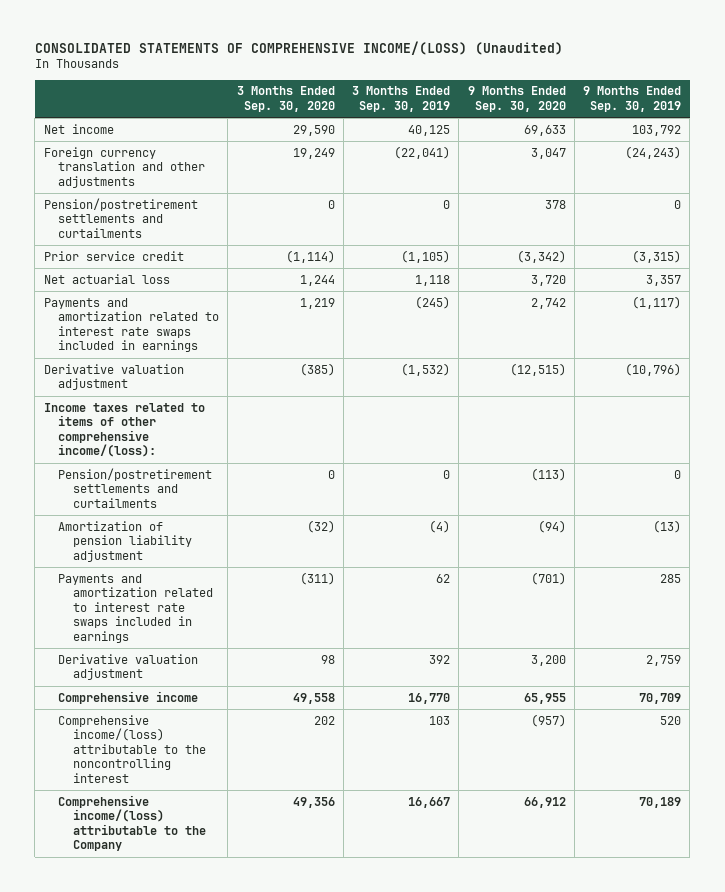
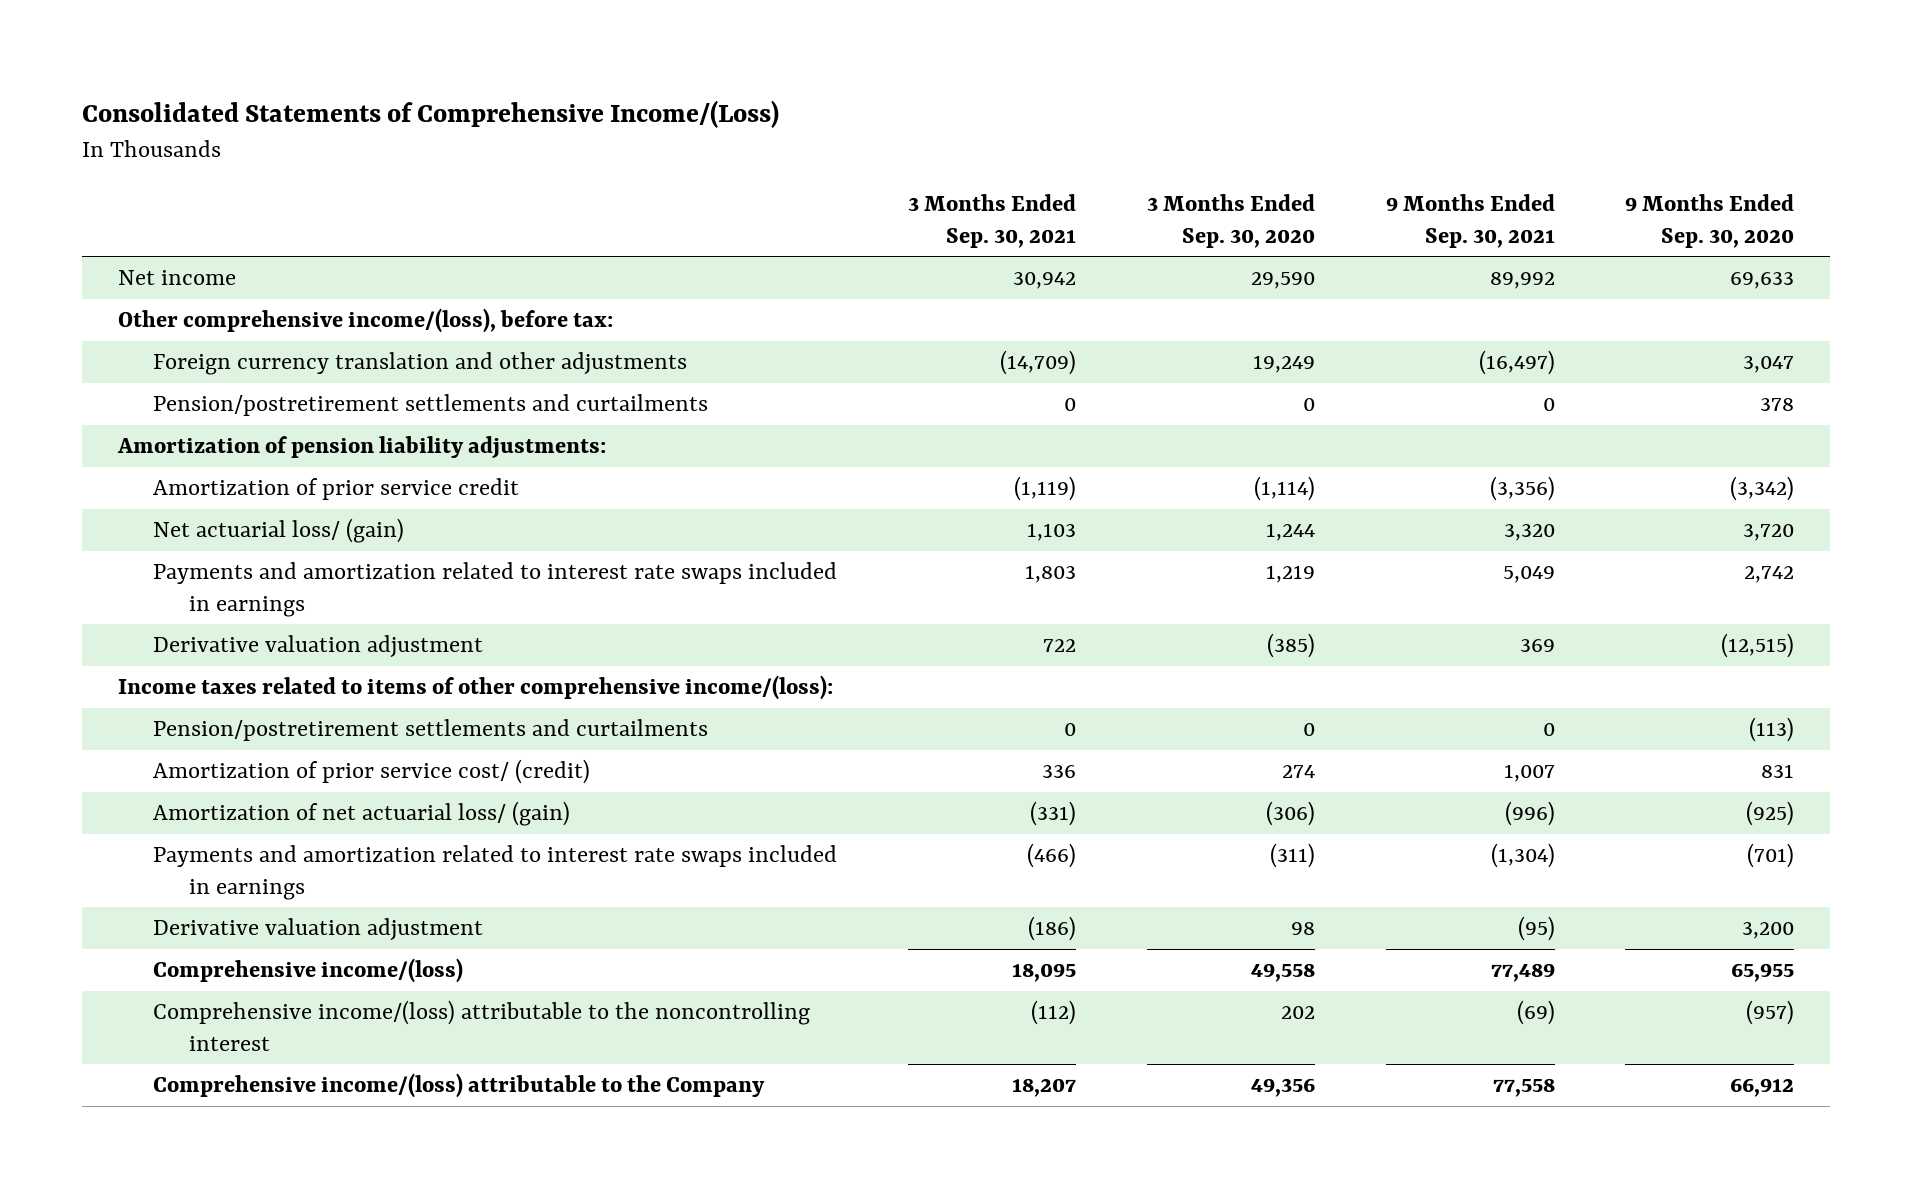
[34,40,563,55] CONSOLIDATED STATEMENTS OF COMPREHENSIVE INCOME/(LOSS) (Unaudited) -> [82,100,780,129] Consolidated Statements of Comprehensive Income/(Loss)
[352,86,451,112] 3 Months Ended Sep. 30, 2019 -> none
[583,86,682,112] 9 Months Ended Sep. 30, 2019 -> none
none -> [908,194,1077,248] 3 Months Ended Sep. 30, 2021
none -> [1385,194,1555,248] 9 Months Ended Sep. 30, 2021
none -> [117,308,613,334] Other comprehensive income/(loss), before tax:
none -> [116,436,606,459] Amortization of pension liability adjustments:
[43,250,184,261] Prior service credit -> [153,478,520,501] Amortization of prior service credit
[43,273,170,284] Net actuarial loss -> [153,518,405,544] Net actuarial loss/ (gain)
[58,520,192,562] Amortization of pension liability adjustment -> none
none -> [153,759,591,785] Amortization of prior service cost/ (credit)
none -> [153,801,571,827] Amortization of net actuarial loss/ (gain)
[58,690,199,704] Comprehensive income -> [153,958,464,984] Comprehensive income/(loss)

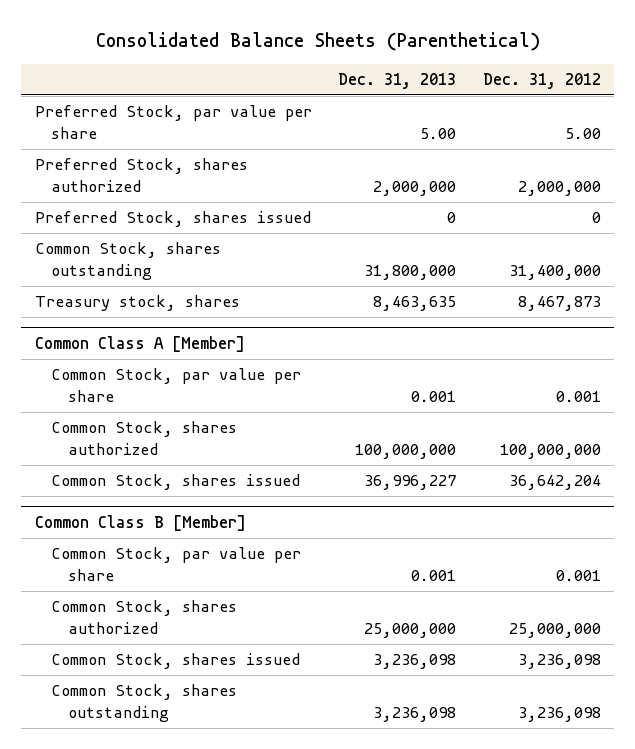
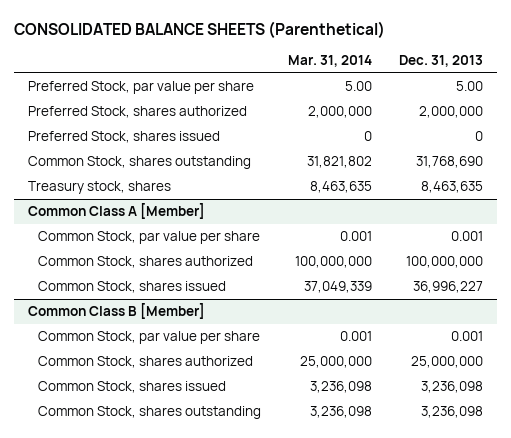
[95,32,540,52] Consolidated Balance Sheets (Parenthetical) -> [14,20,386,38] CONSOLIDATED BALANCE SHEETS (Parenthetical)
[482,73,601,90] Dec. 31, 2012 -> none
none -> [287,55,372,68] Mar. 31, 2014
[364,264,457,280] 31,800,000 -> [415,156,483,169] 31,768,690

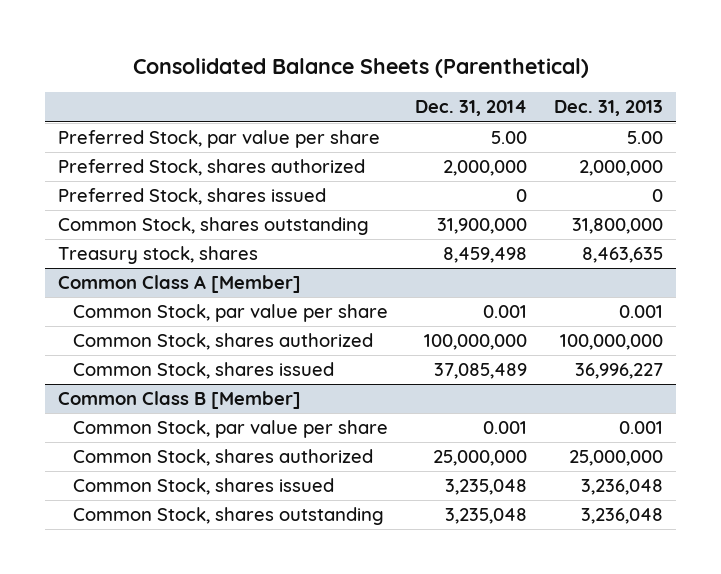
[14,20,386,38] CONSOLIDATED BALANCE SHEETS (Parenthetical) -> [132,57,589,78] Consolidated Balance Sheets (Parenthetical)
[287,55,372,68] Mar. 31, 2014 -> none
none -> [414,100,527,117] Dec. 31, 2014
[415,156,483,169] 31,768,690 -> [571,218,663,235] 31,800,000
[420,381,483,394] 3,236,098 -> [580,479,663,496] 3,236,048
[420,406,483,419] 3,236,098 -> [580,508,663,525] 3,236,048

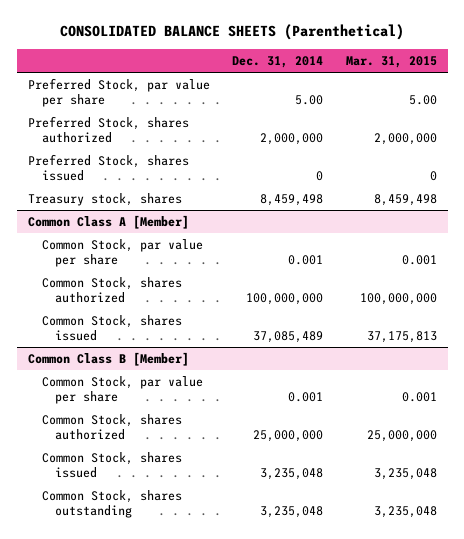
[132,57,589,78] Consolidated Balance Sheets (Parenthetical) -> [60,24,405,41] CONSOLIDATED BALANCE SHEETS (Parenthetical)
[553,100,663,117] Dec. 31, 2013 -> none
none -> [345,56,437,69] Mar. 31, 2015
[58,217,370,236] Common Stock, shares outstanding -> none

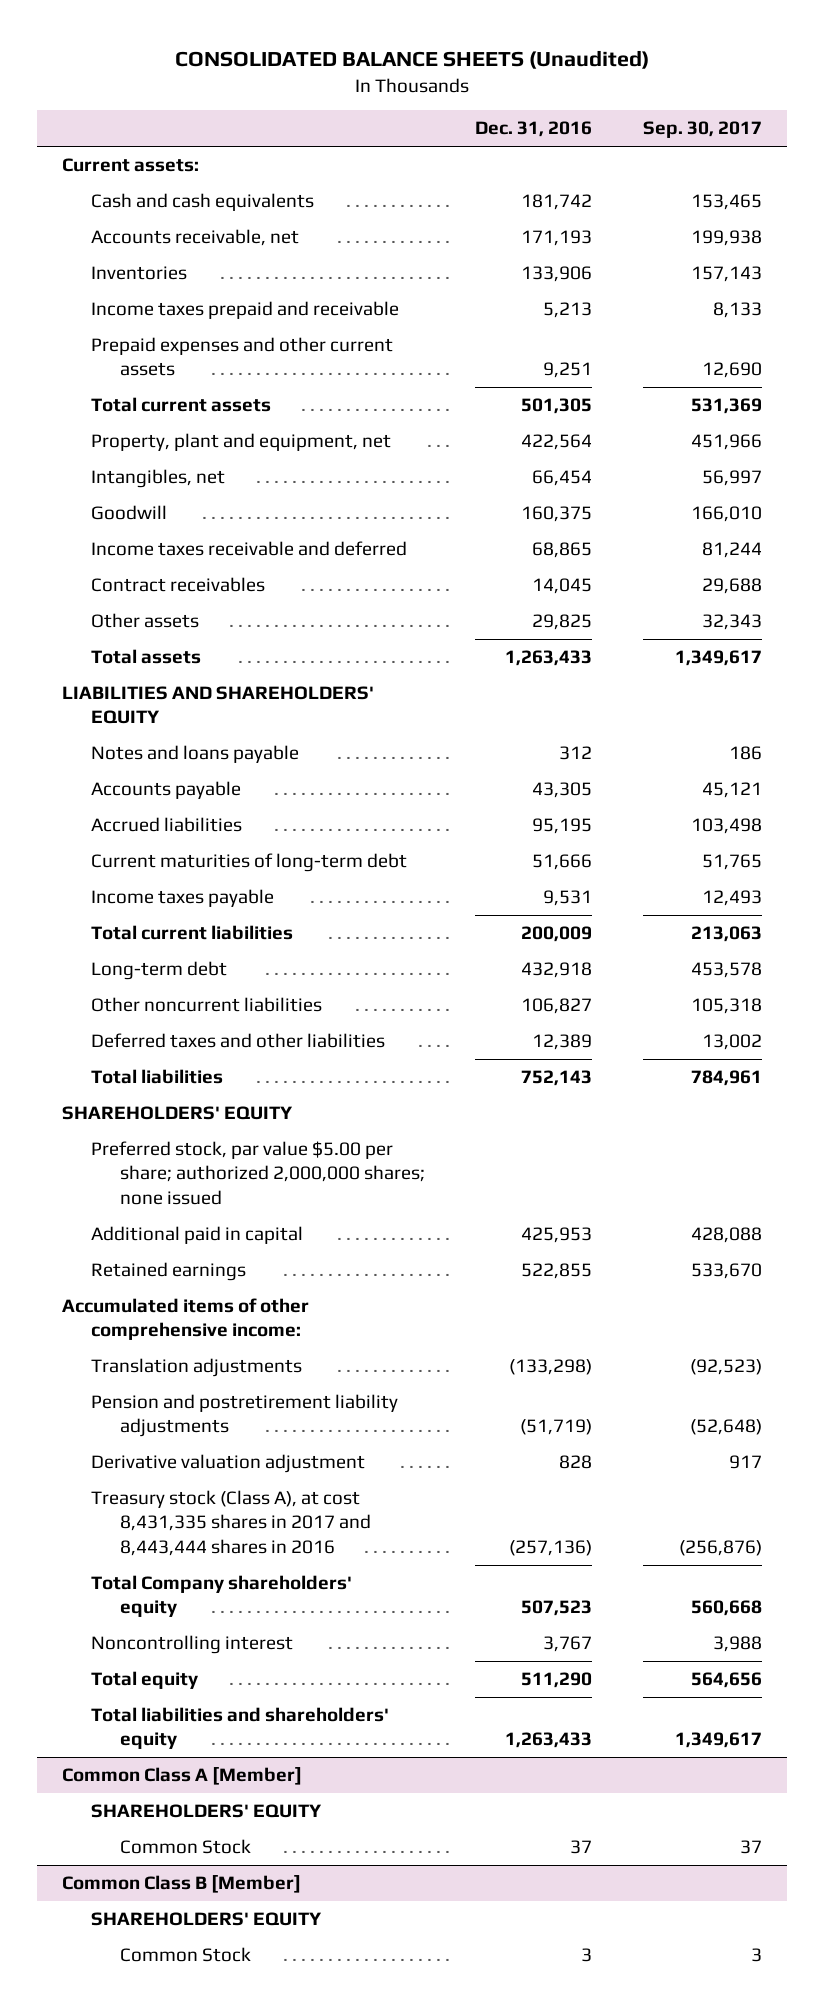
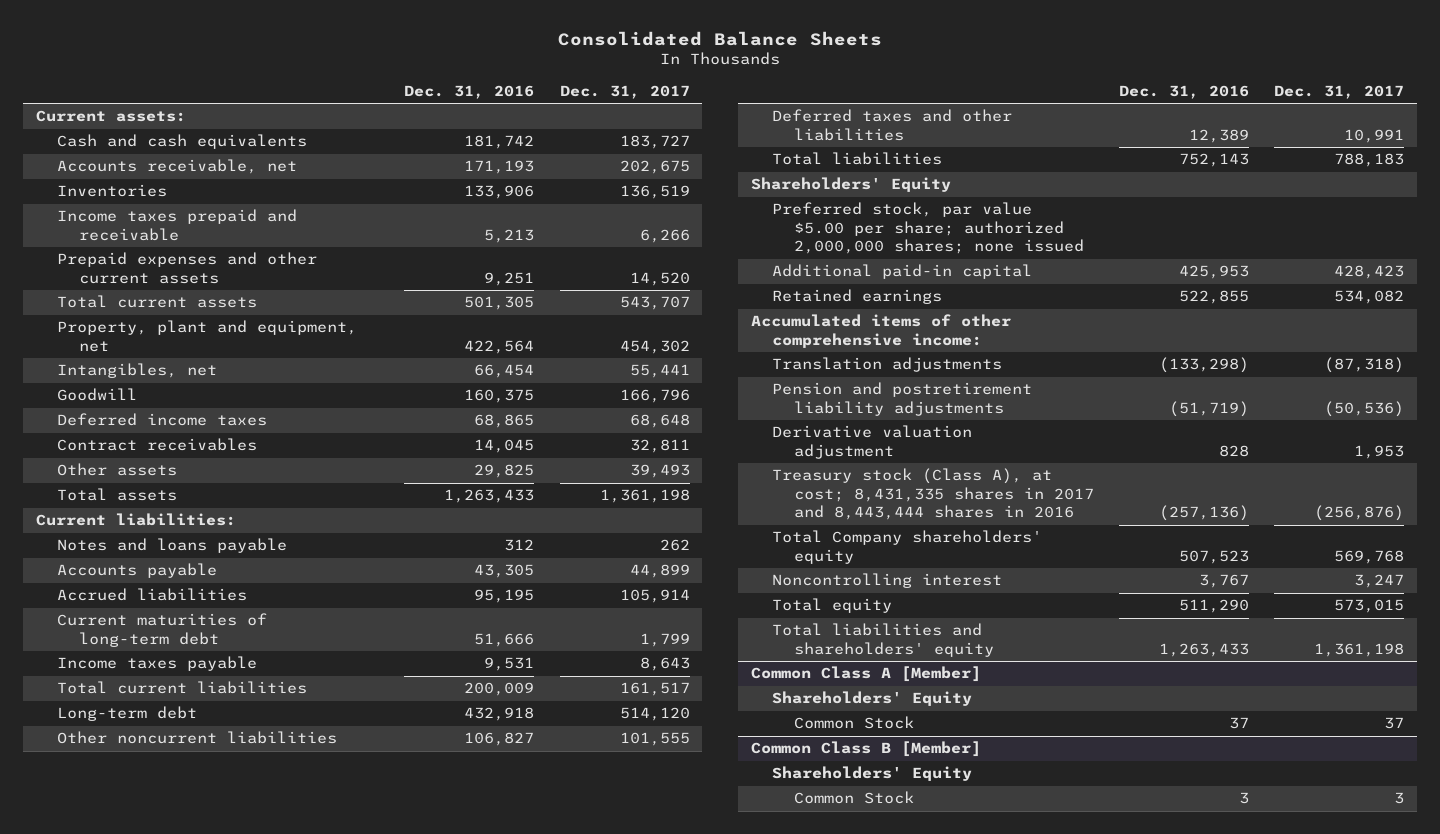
[175,50,650,70] CONSOLIDATED BALANCE SHEETS (Unaudited) -> [558,31,883,47] Consolidated Balance Sheets
[642,121,762,139] Sep. 30, 2017 -> none
none -> [559,85,690,100] Dec. 31, 2017
[90,541,407,557] Income taxes receivable and deferred -> [57,413,268,427] Deferred income taxes
[62,686,375,725] LIABILITIES AND SHAREHOLDERS' EQUITY -> none
none -> [35,513,236,527] Current liabilities:
[62,1106,294,1121] SHAREHOLDERS' EQUITY -> [750,177,951,193] Shareholders' Equity
[90,1226,303,1245] Additional paid in capital -> [772,264,1033,280] Additional paid-in capital
[90,1490,371,1556] Treasury stock (Class A), at cost 8,431,335 shares in 2017 and 8,443,444 shares in 2016 -> [772,468,1094,521] Treasury stock (Class A), at cost; 8,431,335 shares in 2017 and 8,443,444 shares in 2016
[90,1804,322,1819] SHAREHOLDERS' EQUITY -> [772,691,973,707] Shareholders' Equity
[90,1912,322,1927] SHAREHOLDERS' EQUITY -> [772,766,973,782] Shareholders' Equity

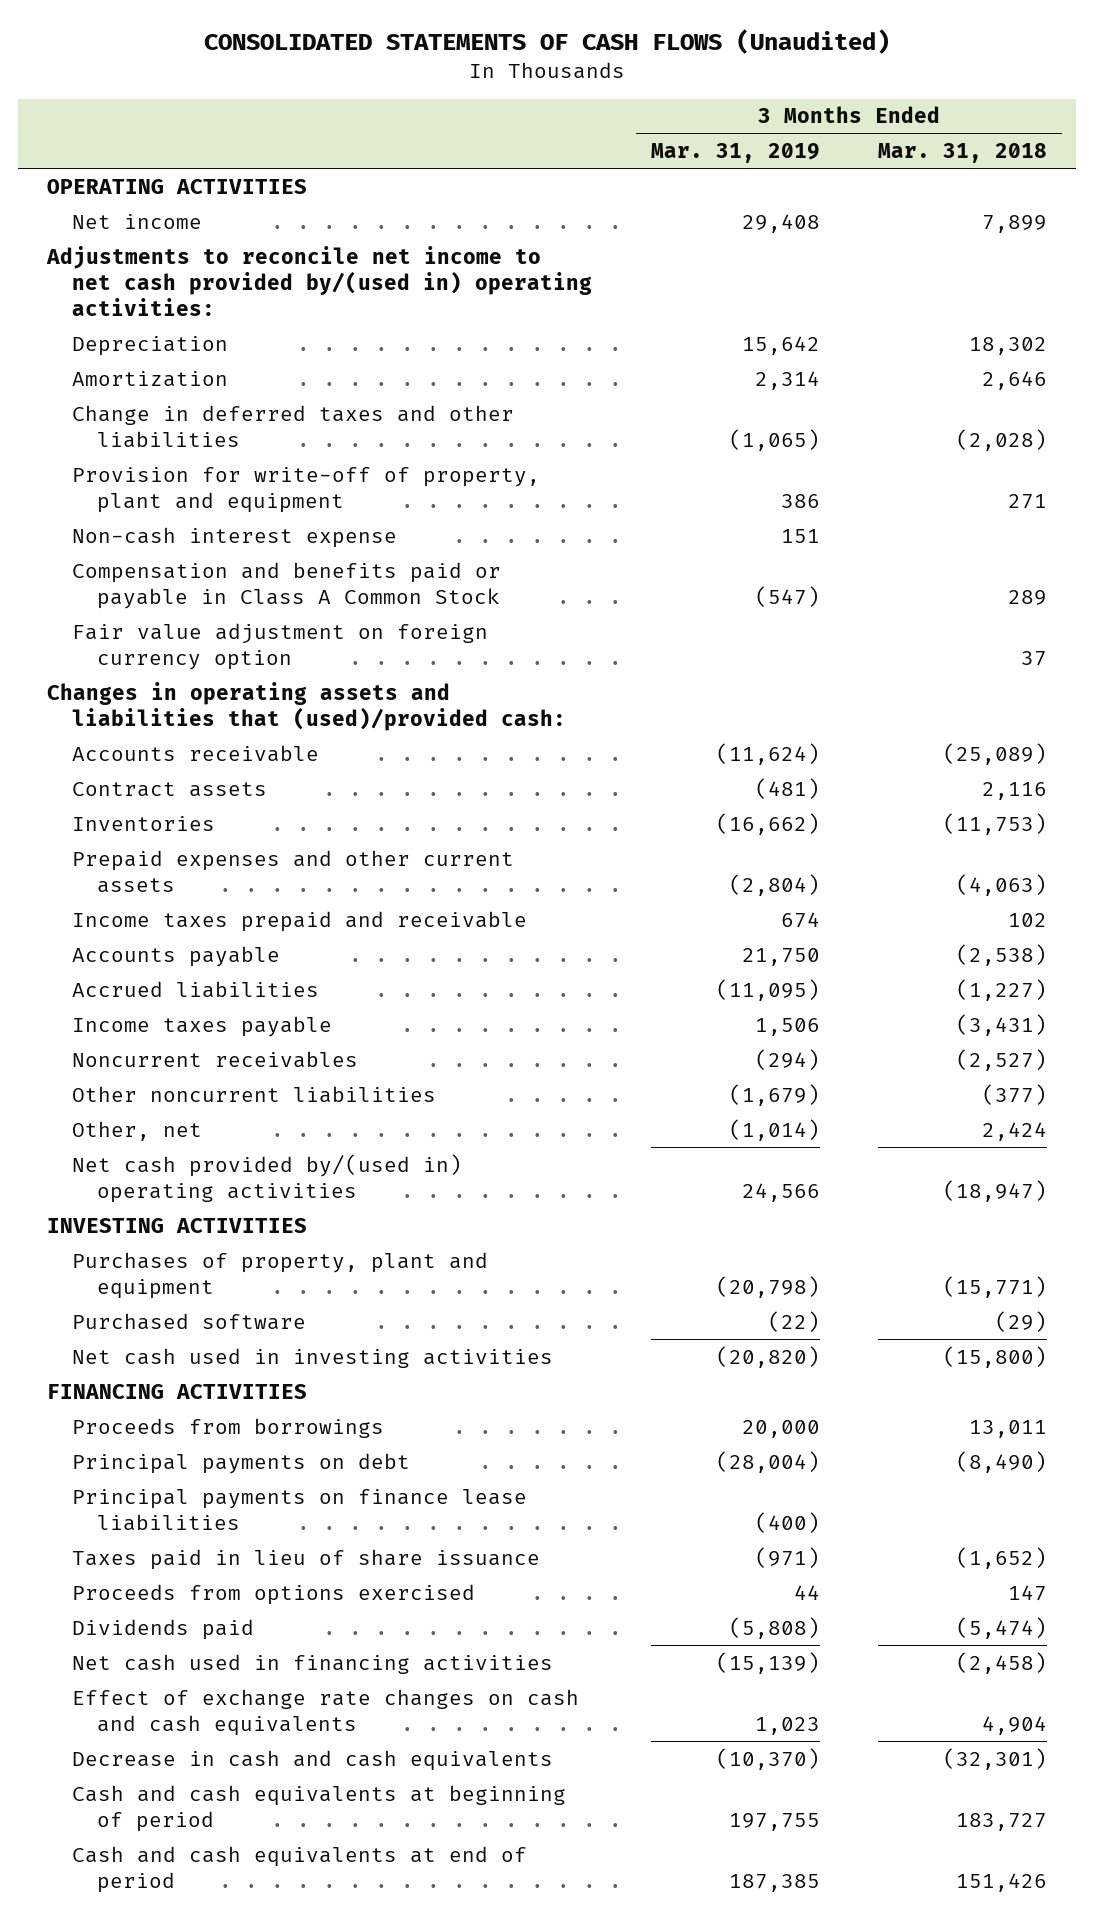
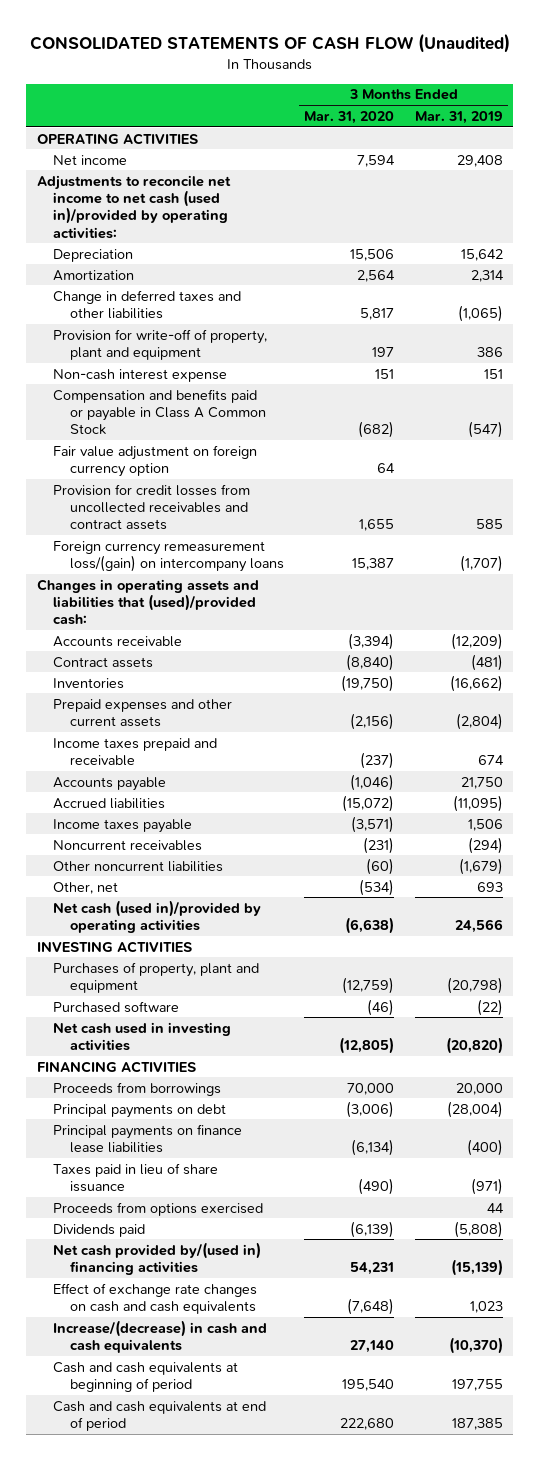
[204,29,891,55] CONSOLIDATED STATEMENTS OF CASH FLOWS (Unaudited) -> [29,33,510,54] CONSOLIDATED STATEMENTS OF CASH FLOW (Unaudited)
[878,143,1048,164] Mar. 31, 2018 -> none
none -> [304,110,395,124] Mar. 31, 2020
[46,245,593,316] Adjustments to reconcile net income to net cash provided by/(used in) operating activities: -> [36,174,231,239] Adjustments to reconcile net income to net cash (used in)/provided by operating activities:
none -> [53,483,251,531] Provision for credit losses from uncollected receivables and contract assets
none -> [53,540,284,572] Foreign currency remeasurement loss/(gain) on intercompany loans
[715,742,820,765] (11,624) -> [451,632,504,650] (12,209)
[728,1118,820,1141] (1,014) -> [477,881,504,892] 693
[72,1153,463,1203] Net cash provided by/(used in) operating activities -> [53,899,262,933] Net cash (used in)/provided by operating activities
[72,1653,554,1674] Net cash used in financing activities -> [53,1241,262,1275] Net cash provided by/(used in) financing activities
[72,1749,554,1771] Decrease in cash and cash equivalents -> [53,1319,268,1353] Increase/(decrease) in cash and cash equivalents

